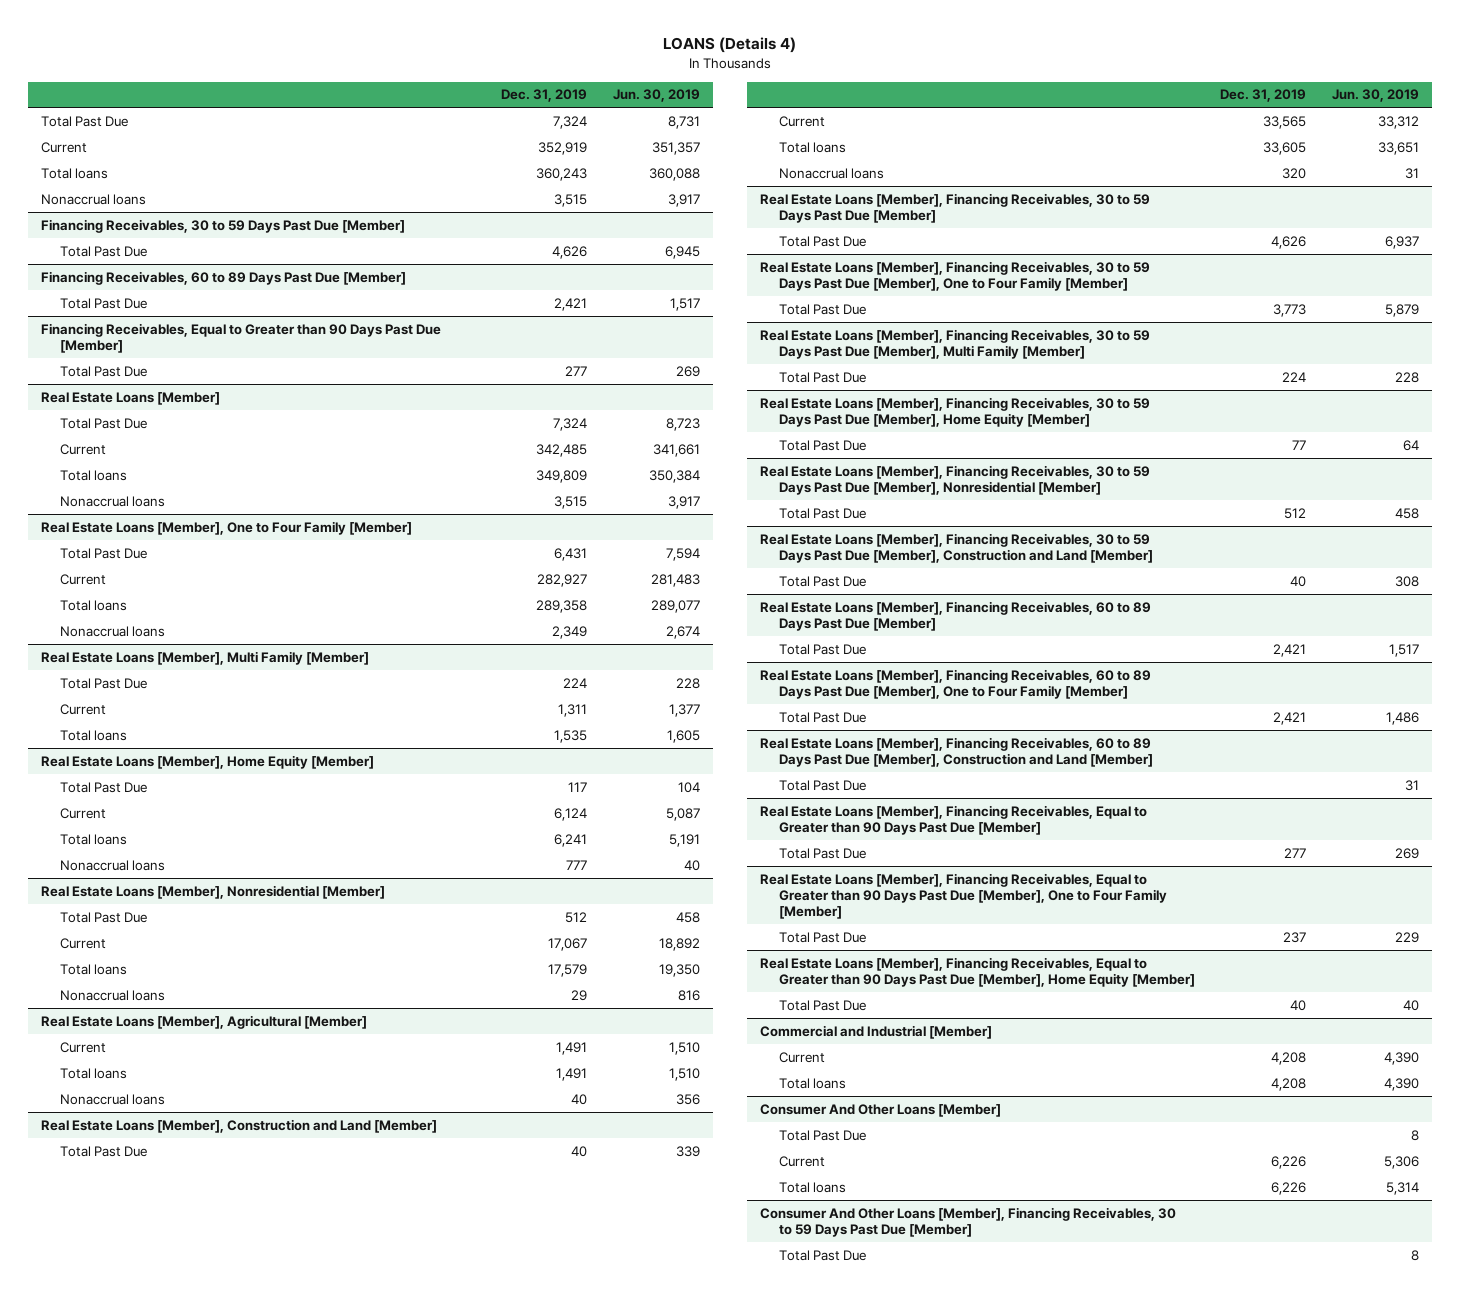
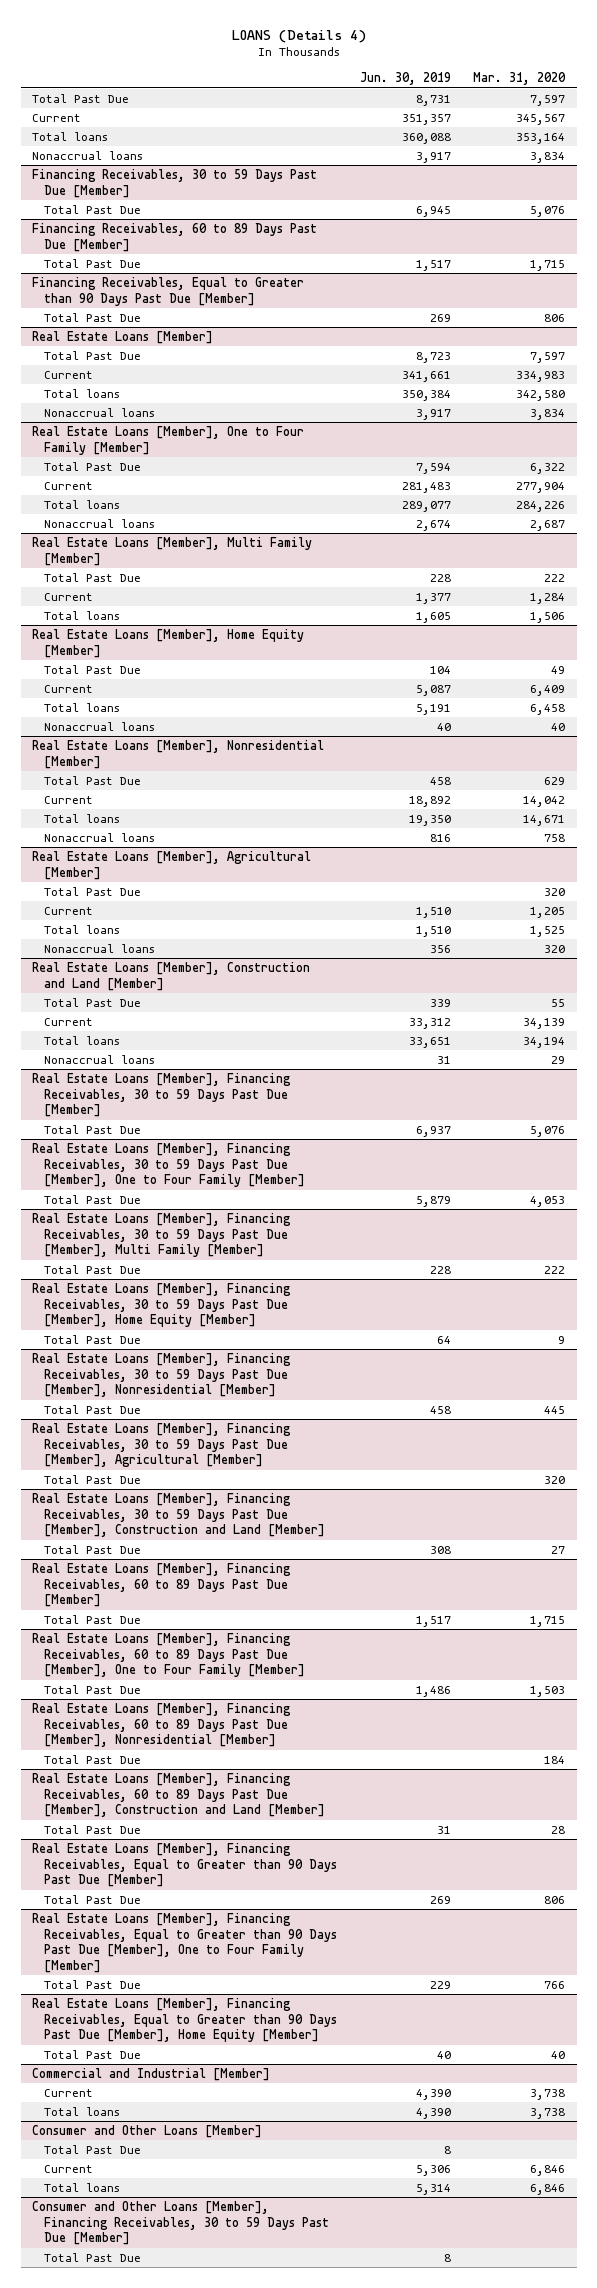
[501,89,588,103] Dec. 31, 2019 -> none
none -> [473,72,567,86] Mar. 31, 2020
none -> [43,886,141,896] Total Past Due
none -> [31,1422,291,1468] Real Estate Loans [Member], Financing Receivables, 30 to 59 Days Past Due [Member], Agricultural [Member]
none -> [43,1474,141,1484] Total Past Due
none -> [31,1702,291,1748] Real Estate Loans [Member], Financing Receivables, 60 to 89 Days Past Due [Member], Nonresidential [Member]
none -> [43,1754,141,1764] Total Past Due
[760,1103,1002,1117] Consumer And Other Loans [Member] -> [31,2124,262,2138] Consumer and Other Loans [Member]
[760,1206,1177,1237] Consumer And Other Loans [Member], Financing Receivables, 30 to 59 Days Past Due [Member] -> [31,2200,329,2246] Consumer and Other Loans [Member], Financing Receivables, 30 to 59 Days Past Due [Member]

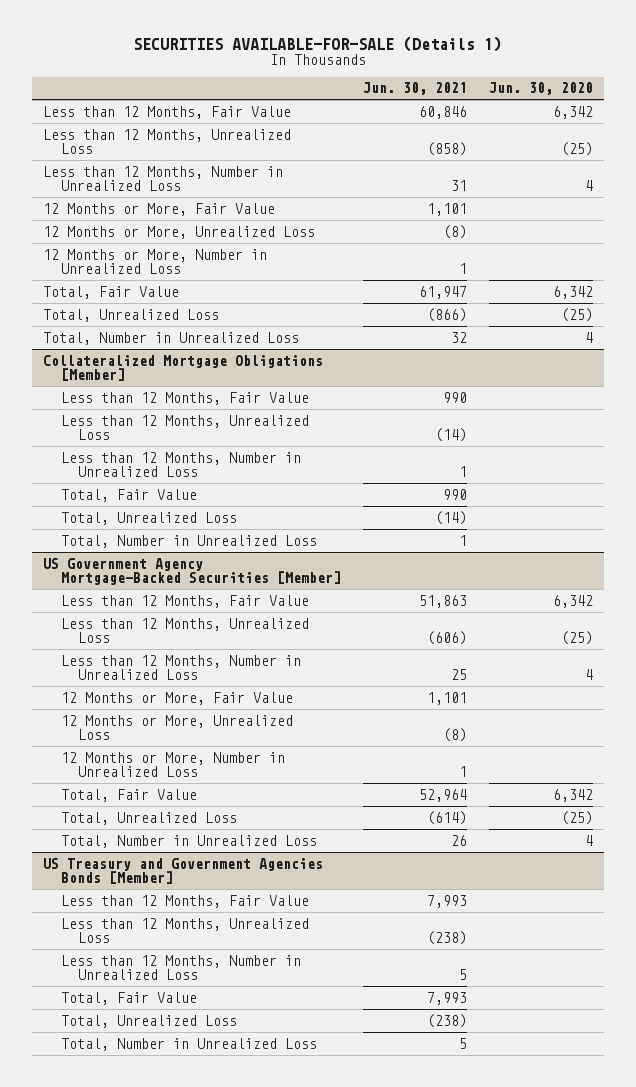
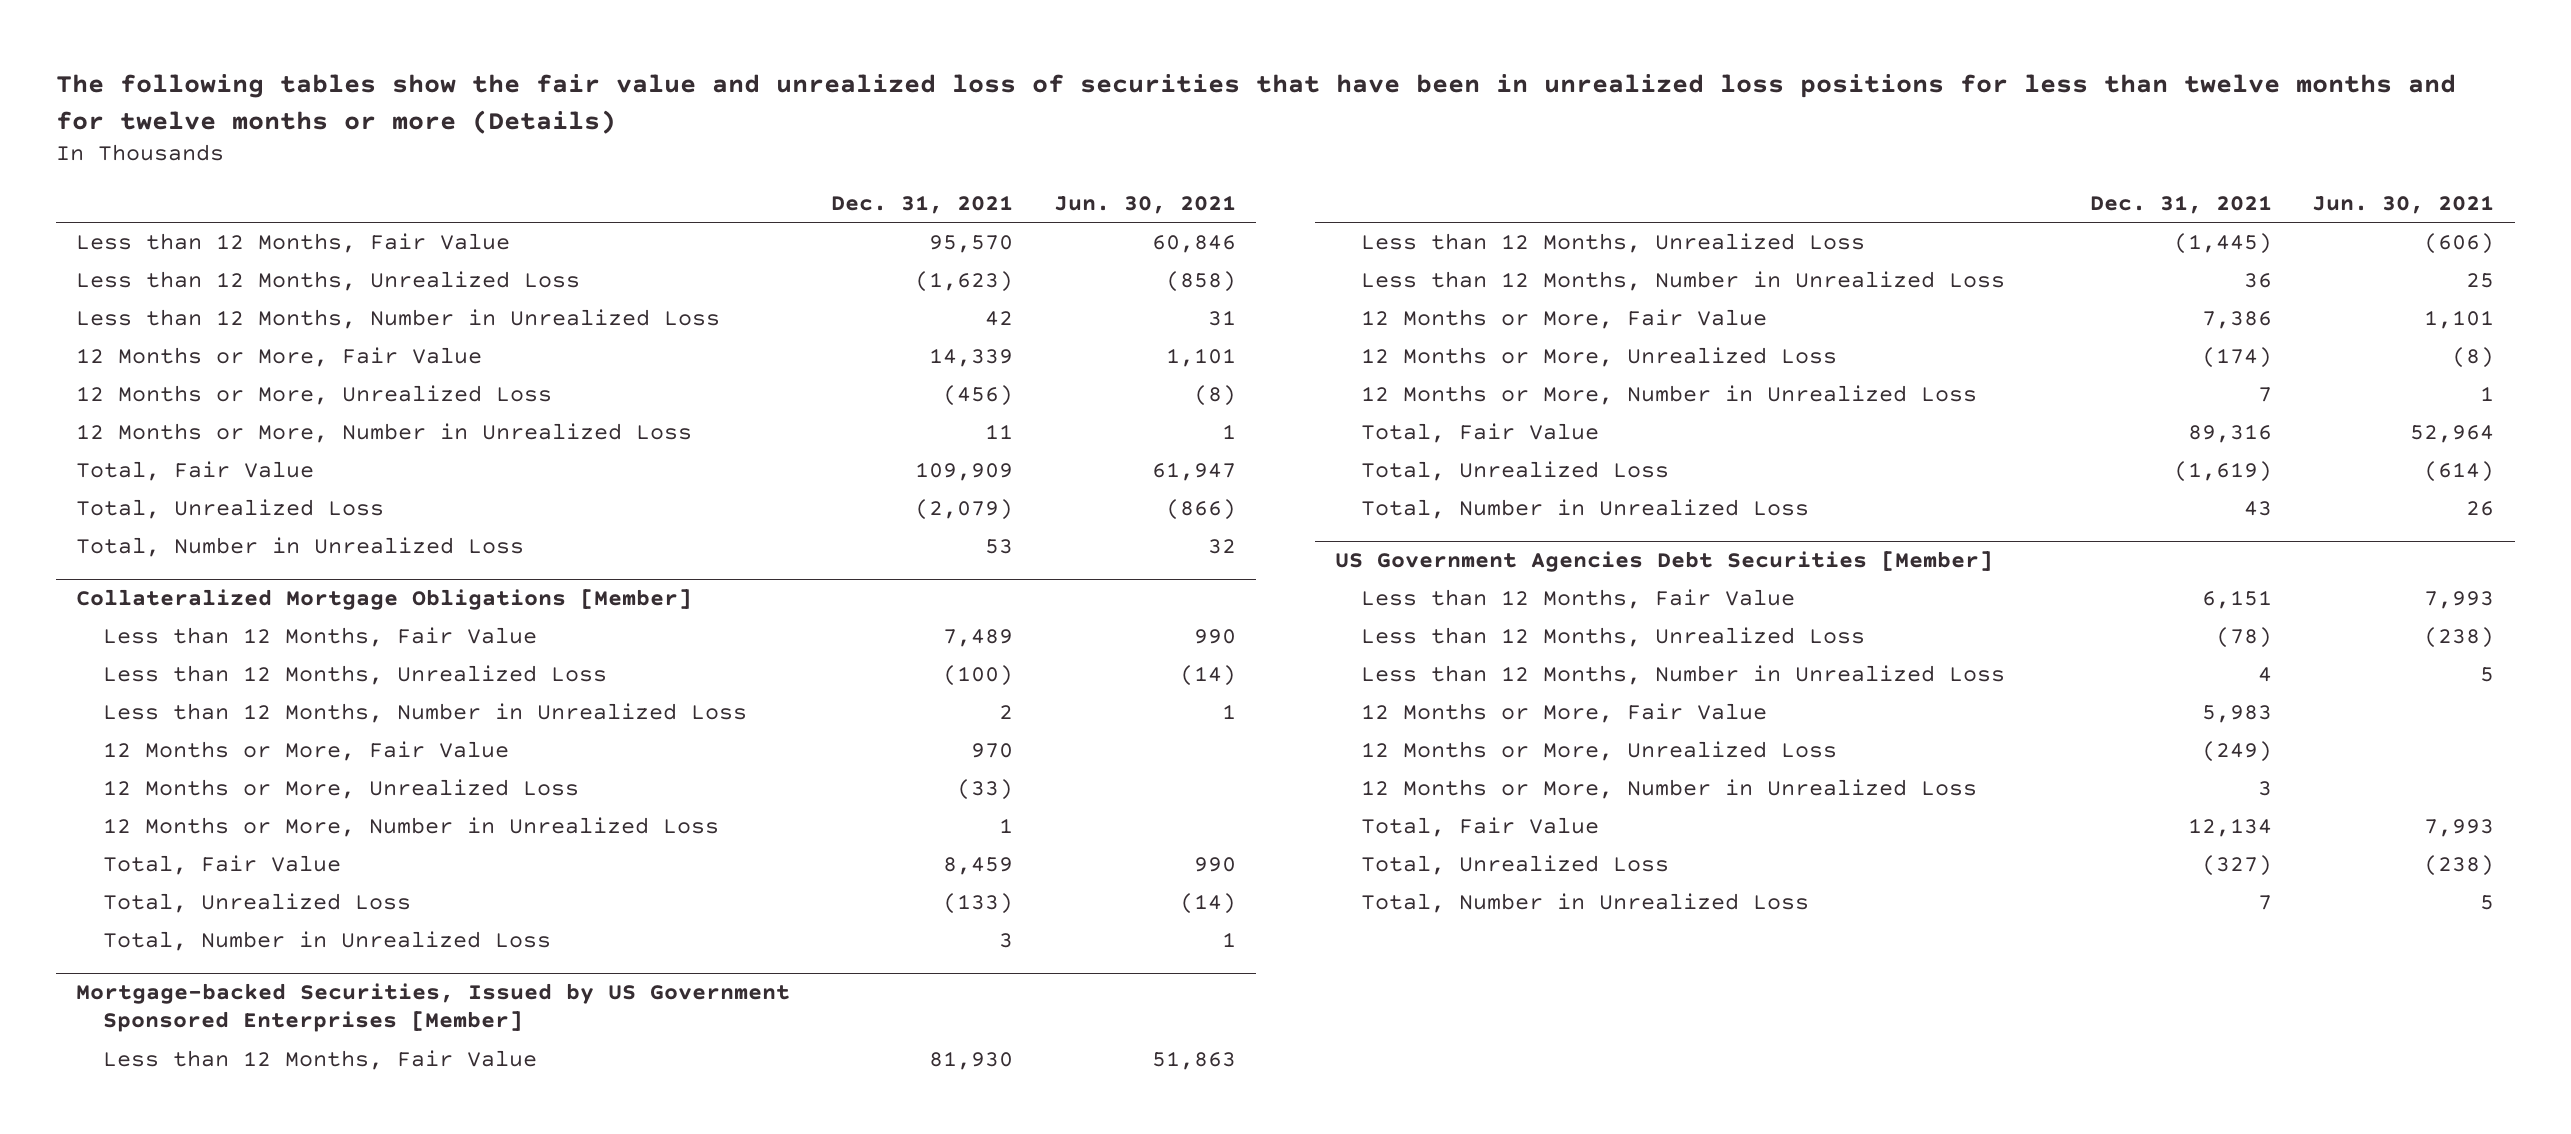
[133,35,503,52] SECURITIES AVAILABLE-FOR-SALE (Details 1) -> [55,74,2456,134] The following tables show the fair value and unrealized loss of securities that have been in unrealized loss positions for less than twelve months and for twelve months or more (Details)
[488,82,593,96] Jun. 30, 2020 -> none
none -> [830,194,1013,214] Dec. 31, 2021
none -> [102,741,509,762] 12 Months or More, Fair Value
none -> [102,779,579,800] 12 Months or More, Unrealized Loss
none -> [102,817,719,838] 12 Months or More, Number in Unrealized Loss
[43,557,341,585] US Government Agency Mortgage-Backed Securities [Member] -> [76,983,791,1033] Mortgage-backed Securities, Issued by US Government Sponsored Enterprises [Member]
[43,857,324,884] US Treasury and Government Agencies Bonds [Member] -> [1334,551,1993,573] US Government Agencies Debt Securities [Member]
none -> [1361,703,1768,724] 12 Months or More, Fair Value
none -> [1361,741,1838,762] 12 Months or More, Unrealized Loss
none -> [1361,779,1978,800] 12 Months or More, Number in Unrealized Loss

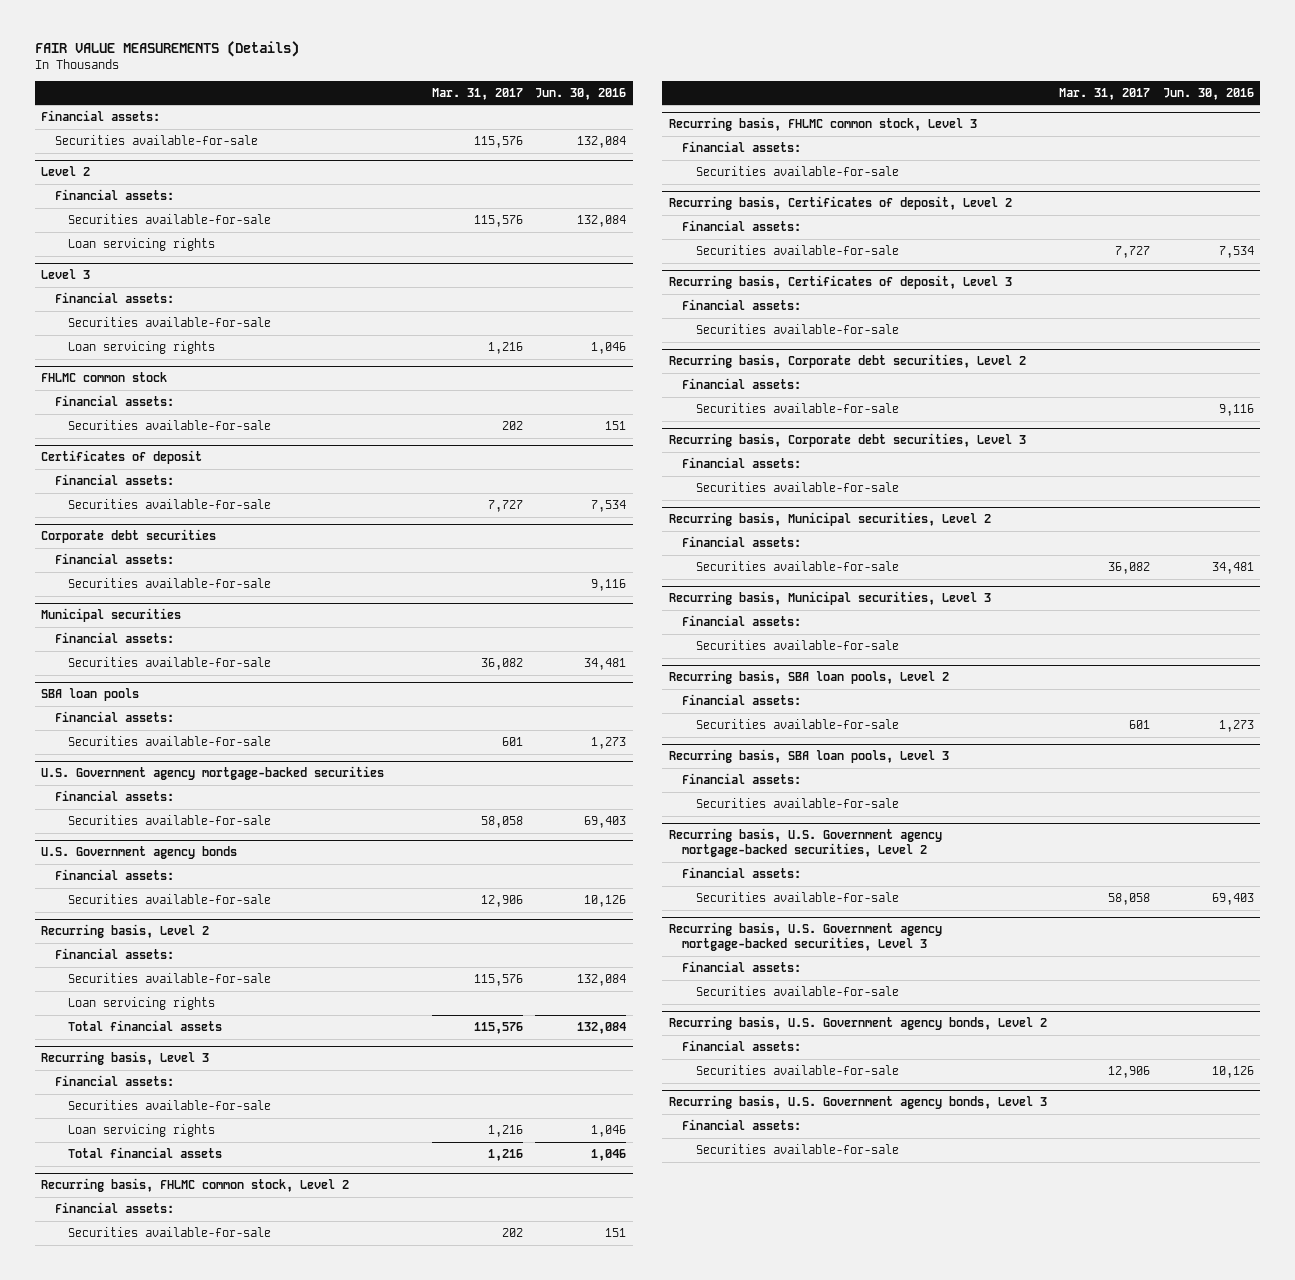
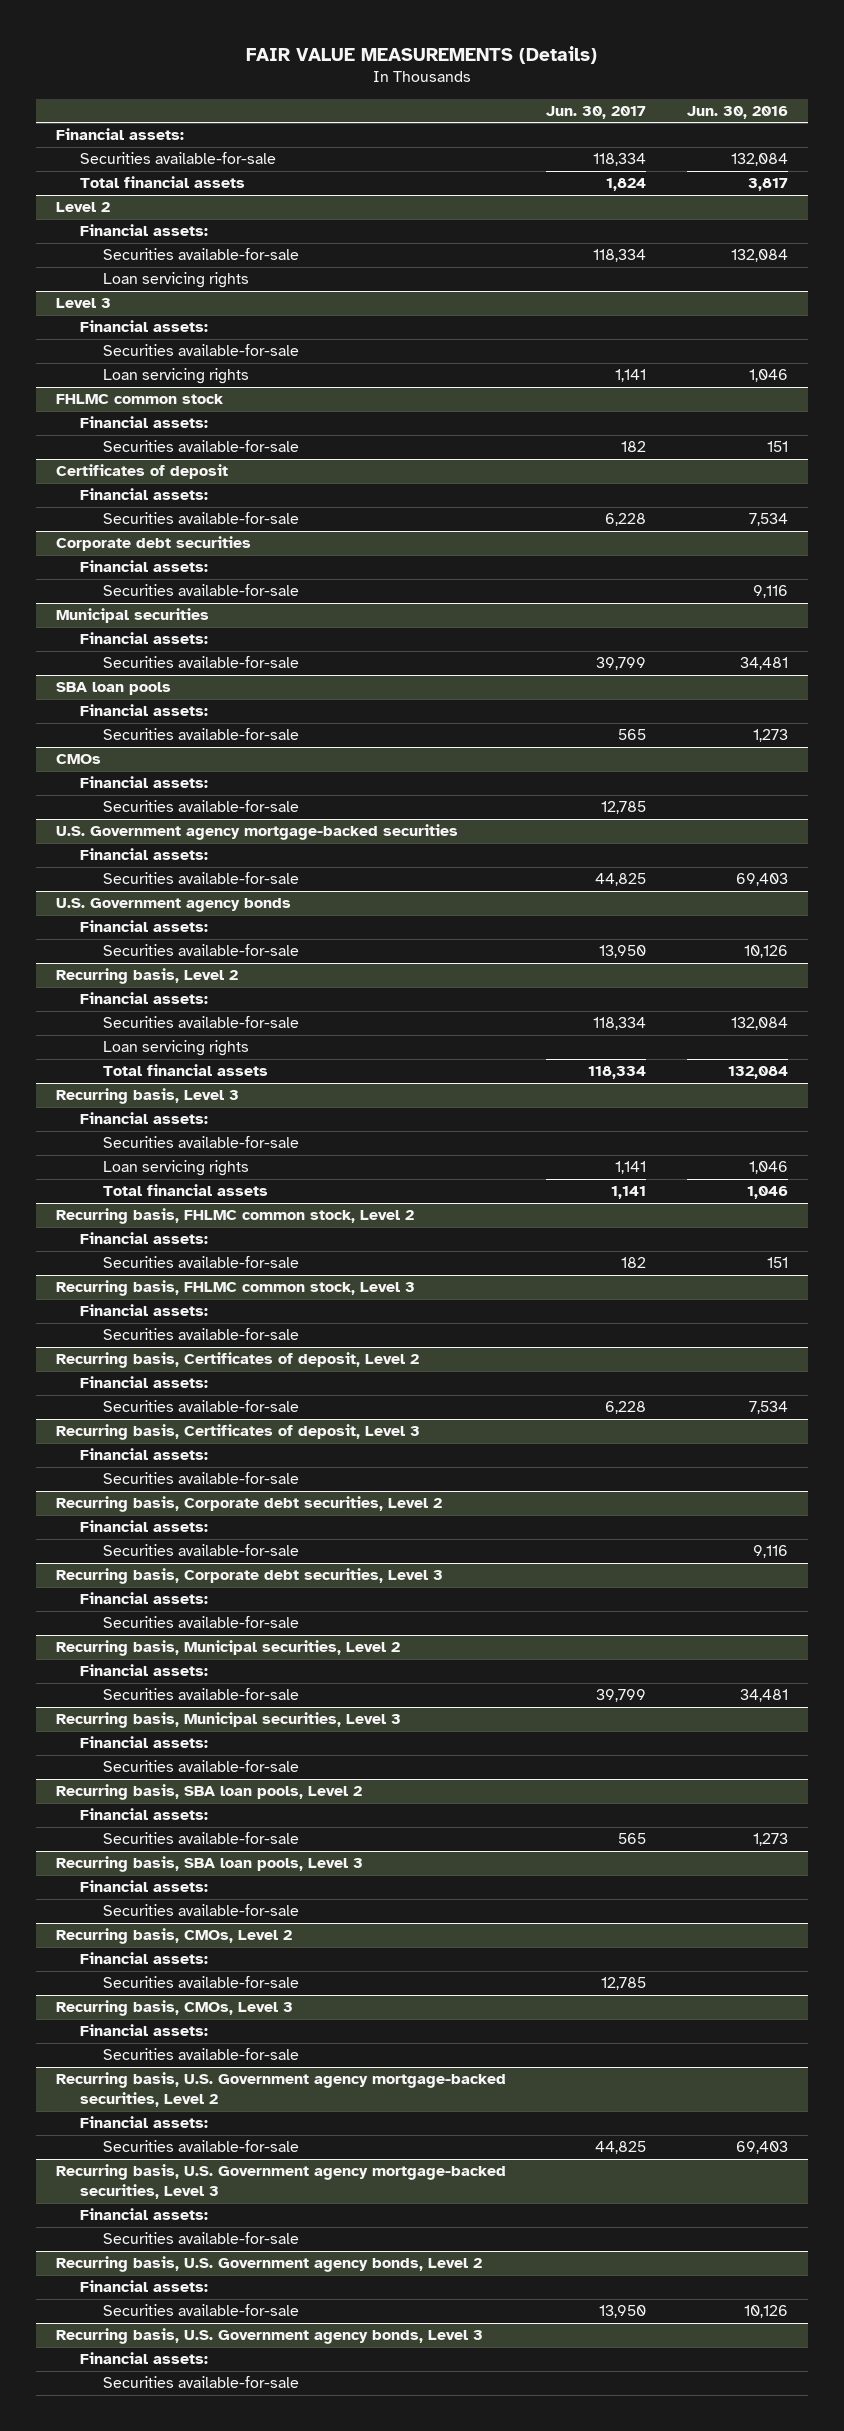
[431,87,523,100] Mar. 31, 2017 -> none
none -> [546,105,647,119] Jun. 30, 2017
none -> [79,176,245,189] Total financial assets
none -> [55,754,101,765] CMOs
none -> [79,776,208,789] Financial assets:
none -> [103,800,300,813] Securities available-for-sale
none -> [55,1928,292,1945] Recurring basis, CMOs, Level 2
none -> [79,1952,208,1965] Financial assets:
none -> [103,1976,300,1989] Securities available-for-sale
none -> [55,2000,293,2017] Recurring basis, CMOs, Level 3
none -> [79,2024,208,2037] Financial assets:
none -> [103,2048,300,2061] Securities available-for-sale

